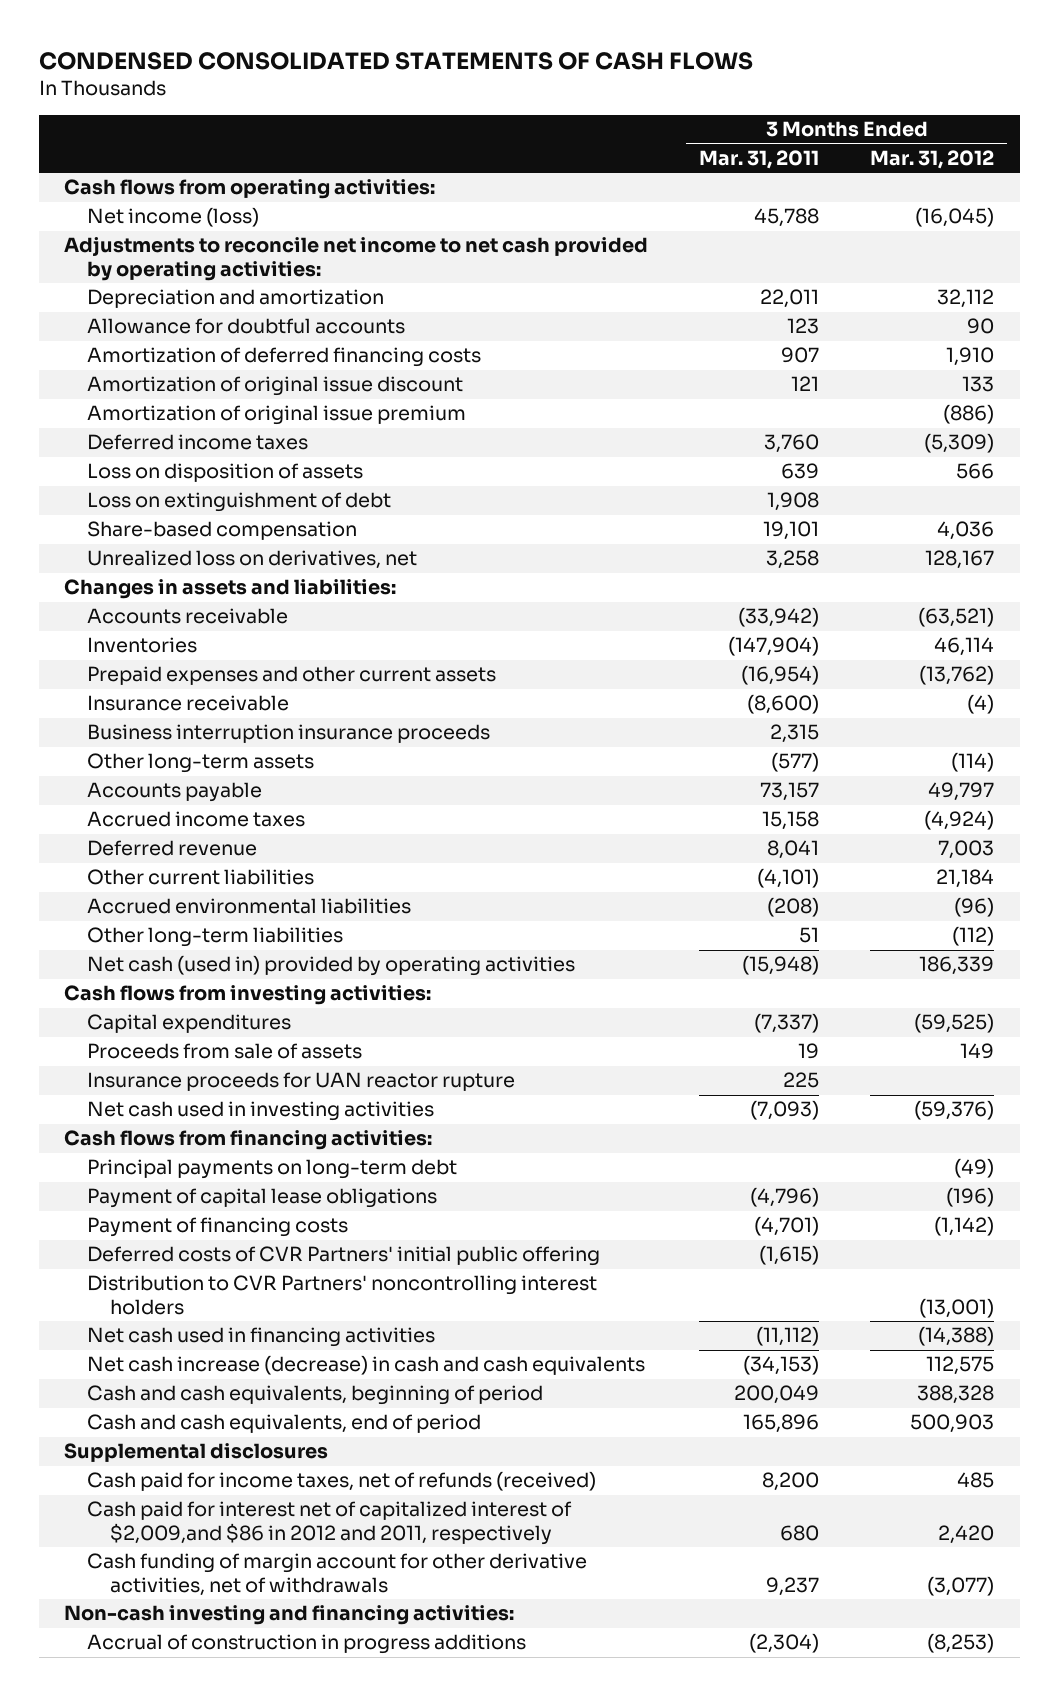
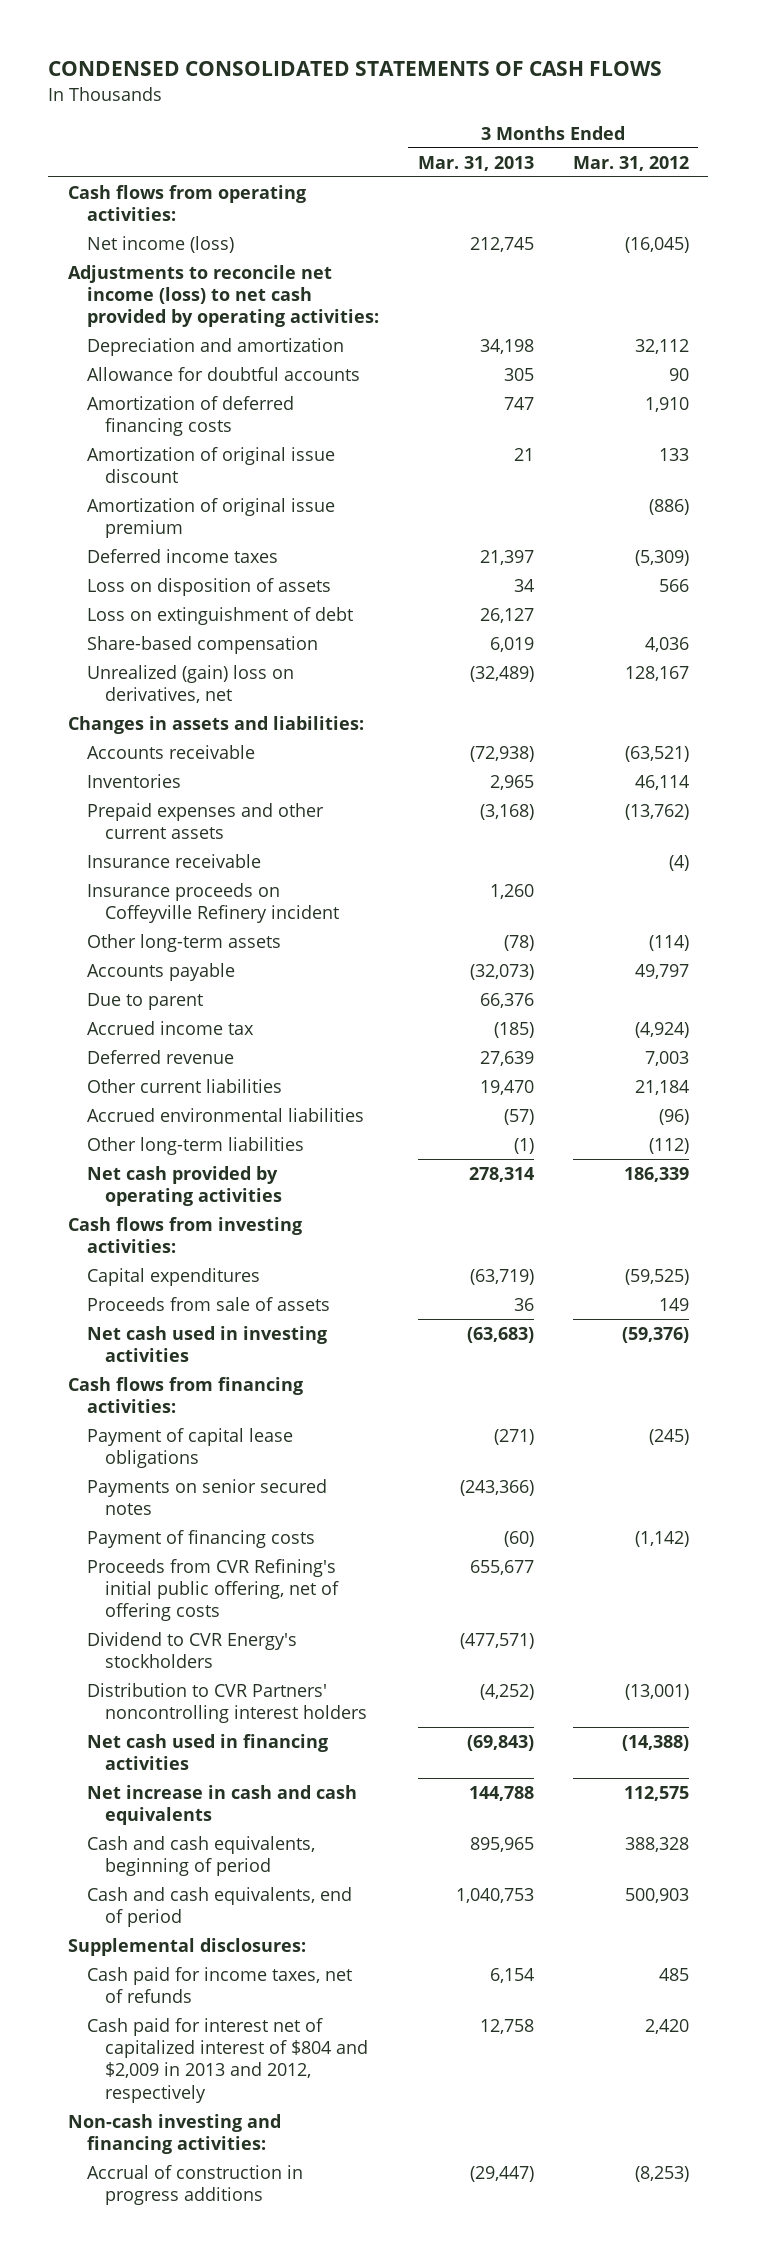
[699,149,820,169] Mar. 31, 2011 -> none
none -> [417,155,534,171] Mar. 31, 2013
[64,236,649,282] Adjustments to reconcile net income to net cash provided by operating activities: -> [67,264,379,328] Adjustments to reconcile net income (loss) to net cash provided by operating activities:
[87,550,418,570] Unrealized loss on derivatives, net -> [86,664,294,704] Unrealized (gain) loss on derivatives, net
[87,724,491,744] Business interruption insurance proceeds -> none
none -> [86,882,340,924] Insurance proceeds on Coffeyville Refinery incident
none -> [86,992,203,1010] Due to parent
[87,811,306,828] Accrued income taxes -> [86,1020,254,1035] Accrued income tax
[87,955,576,977] Net cash (used in) provided by operating activities -> [86,1165,283,1207] Net cash provided by operating activities
[87,1072,516,1092] Insurance proceeds for UAN reactor rupture -> none
[87,1159,458,1180] Principal payments on long-term debt -> none
[946,1187,995,1208] (196) -> [648,1428,689,1445] (245)
none -> [86,1478,327,1516] Payments on senior secured notes
[87,1246,601,1267] Deferred costs of CVR Partners' initial public offering -> none
none -> [86,1558,340,1622] Proceeds from CVR Refining's initial public offering, net of offering costs
none -> [86,1631,297,1669] Dividend to CVR Energy's stockholders
[87,1355,646,1376] Net cash increase (decrease) in cash and cash equivalents -> [86,1784,357,1826] Net increase in cash and cash equivalents
[87,1553,588,1597] Cash funding of margin account for other derivative activities, net of withdrawals -> none
[64,1443,329,1463] Supplemental disclosures -> [67,1937,306,1956] Supplemental disclosures:
[87,1471,597,1492] Cash paid for income taxes, net of refunds (received) -> [86,1966,352,2004] Cash paid for income taxes, net of refunds
[87,1501,573,1546] Cash paid for interest net of capitalized interest of $2,009,and $86 in 2012 and 2011, respectively -> [86,2017,369,2103] Cash paid for interest net of capitalized interest of $804 and $2,009 in 2013 and 2012, respectively

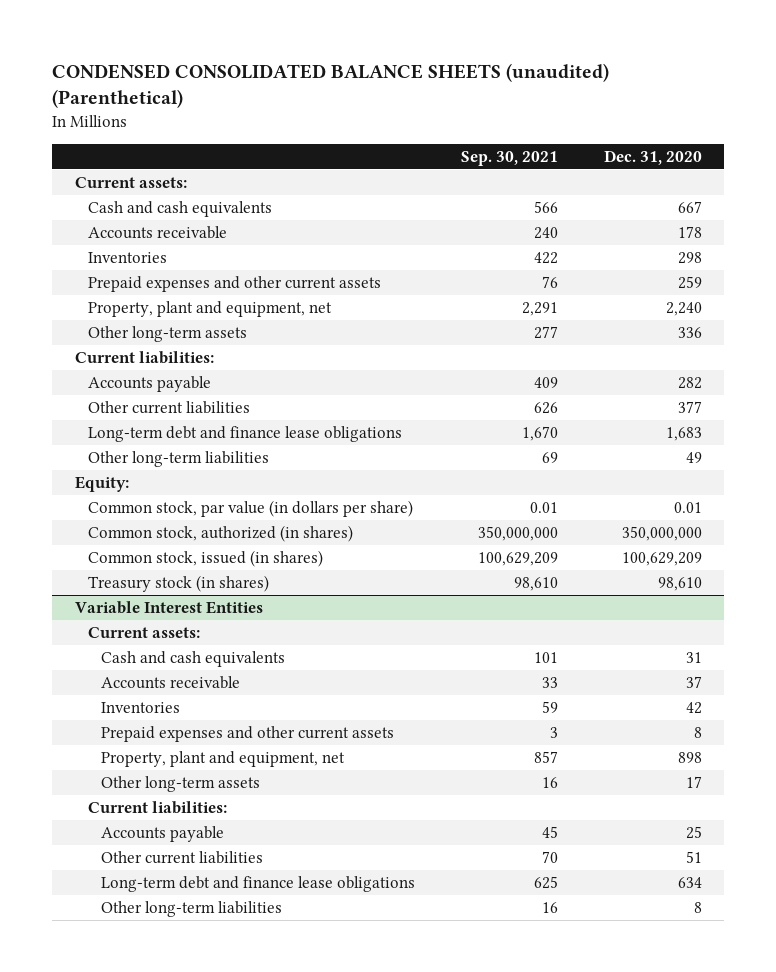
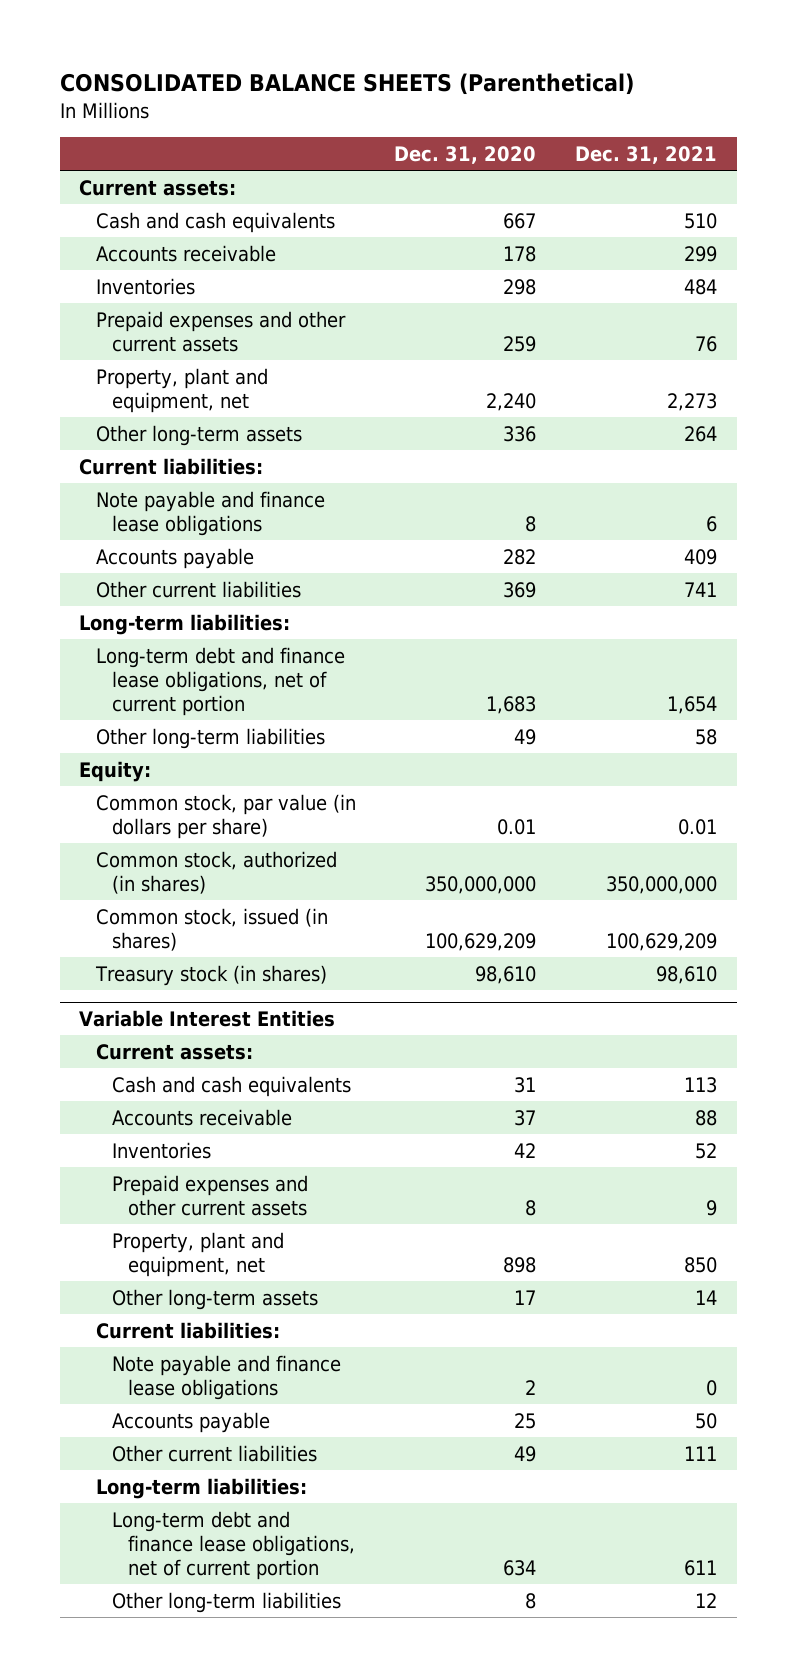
[51,63,609,109] CONDENSED CONSOLIDATED BALANCE SHEETS (unaudited) (Parenthetical) -> [59,72,634,95] CONSOLIDATED BALANCE SHEETS (Parenthetical)
[460,150,558,166] Sep. 30, 2021 -> none
none -> [575,146,718,165] Dec. 31, 2021
none -> [95,490,325,536] Note payable and finance lease obligations
[677,400,702,413] 377 -> [503,581,537,598] 369
none -> [79,613,291,635] Long-term liabilities:
[87,425,402,442] Long-term debt and finance lease obligations -> [95,646,345,717] Long-term debt and finance lease obligations, net of current portion
none -> [111,1354,341,1400] Note payable and finance lease obligations
[685,850,702,863] 51 -> [514,1445,537,1462] 49
none -> [95,1477,307,1499] Long-term liabilities:
[101,875,416,892] Long-term debt and finance lease obligations -> [111,1510,356,1581] Long-term debt and finance lease obligations, net of current portion

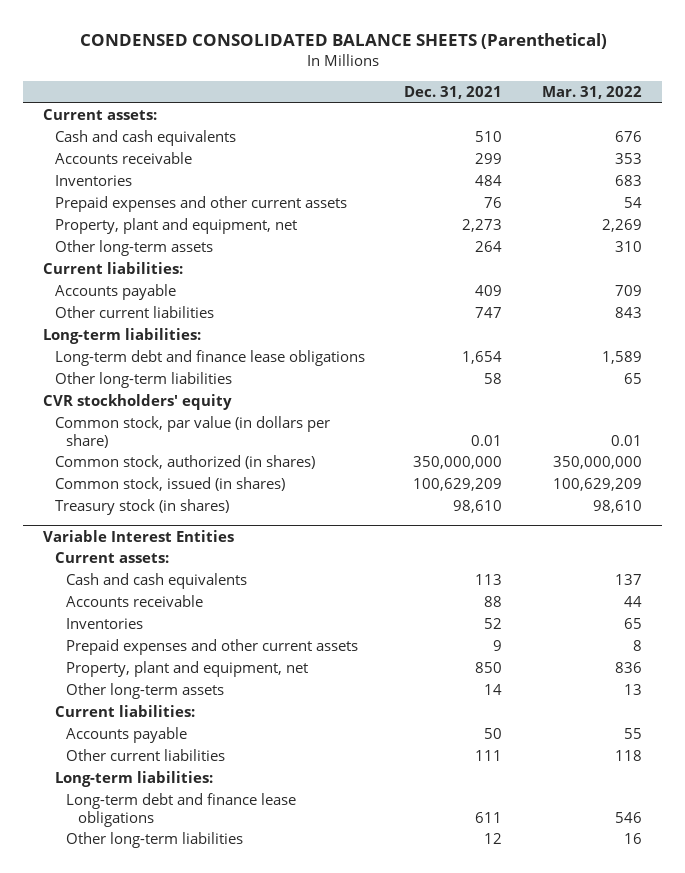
[59,72,634,95] CONSOLIDATED BALANCE SHEETS (Parenthetical) -> [79,33,607,50] CONDENSED CONSOLIDATED BALANCE SHEETS (Parenthetical)
[394,146,537,165] Dec. 31, 2020 -> none
none -> [541,86,642,100] Mar. 31, 2022
[95,490,325,536] Note payable and finance lease obligations -> none
[684,581,718,597] 741 -> [475,307,503,319] 747
[95,646,345,717] Long-term debt and finance lease obligations, net of current portion -> [54,350,365,367] Long-term debt and finance lease obligations
[79,760,152,782] Equity: -> [43,394,233,411] CVR stockholders' equity
[111,1354,341,1400] Note payable and finance lease obligations -> none
[111,1510,356,1581] Long-term debt and finance lease obligations, net of current portion -> [66,793,297,827] Long-term debt and finance lease obligations

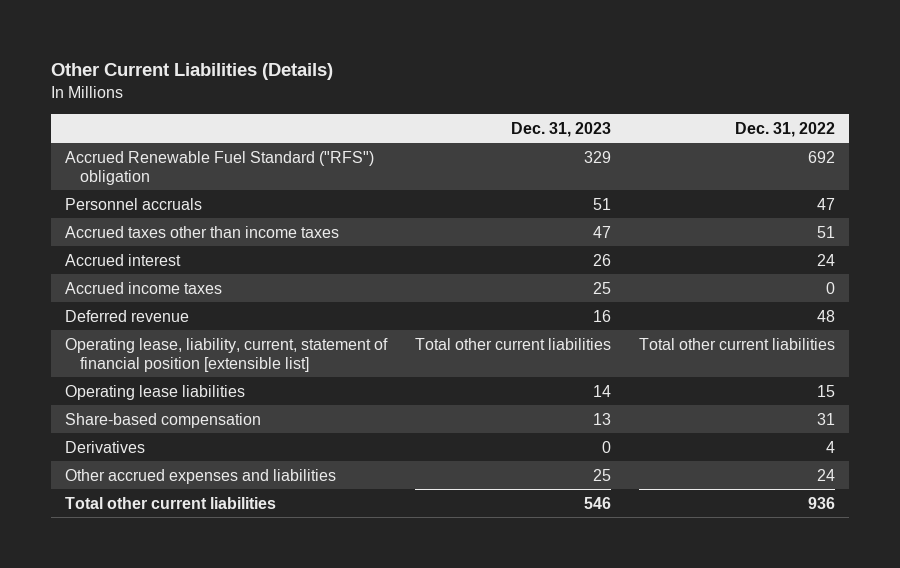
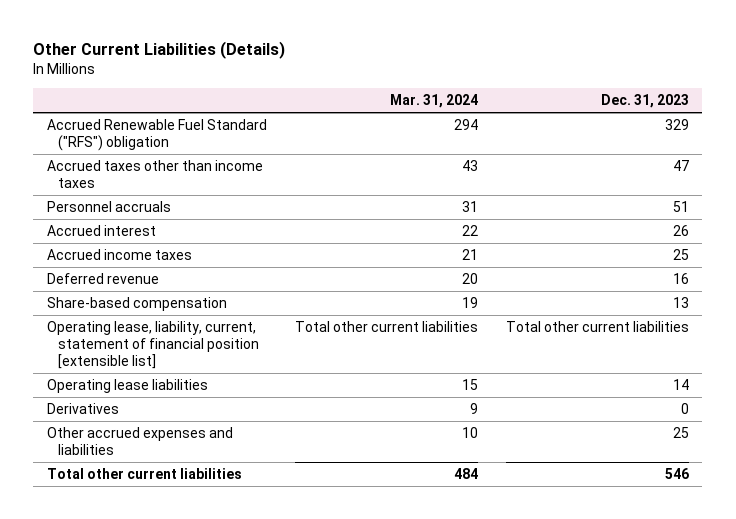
[734,121,835,137] Dec. 31, 2022 -> none
none -> [389,94,478,109] Mar. 31, 2024
[65,197,203,210] Personnel accruals -> [47,201,172,213] Personnel accruals
[65,412,262,428] Share-based compensation -> [47,297,228,312] Share-based compensation

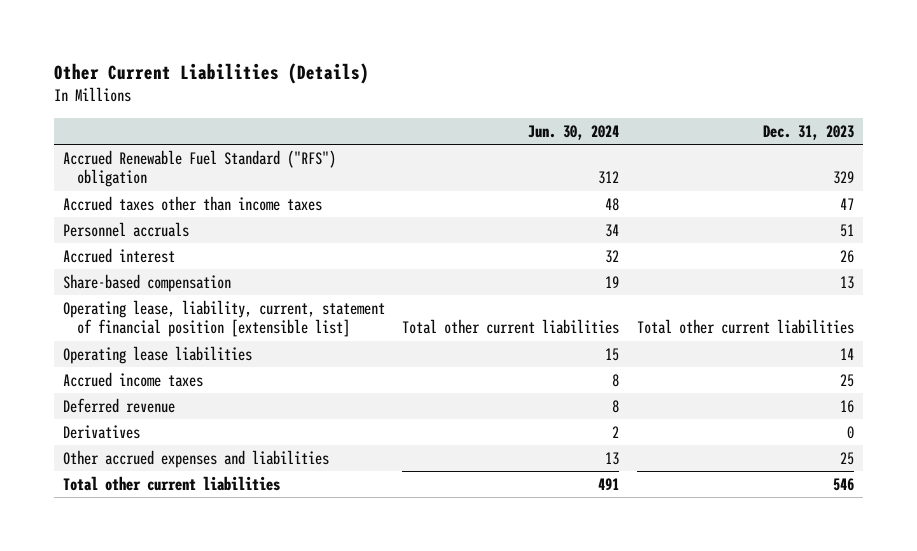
[389,94,478,109] Mar. 31, 2024 -> none
none -> [528,124,620,140] Jun. 30, 2024
[47,249,193,261] Accrued income taxes -> [62,371,203,387] Accrued income taxes
[47,273,160,285] Deferred revenue -> [62,397,175,413] Deferred revenue

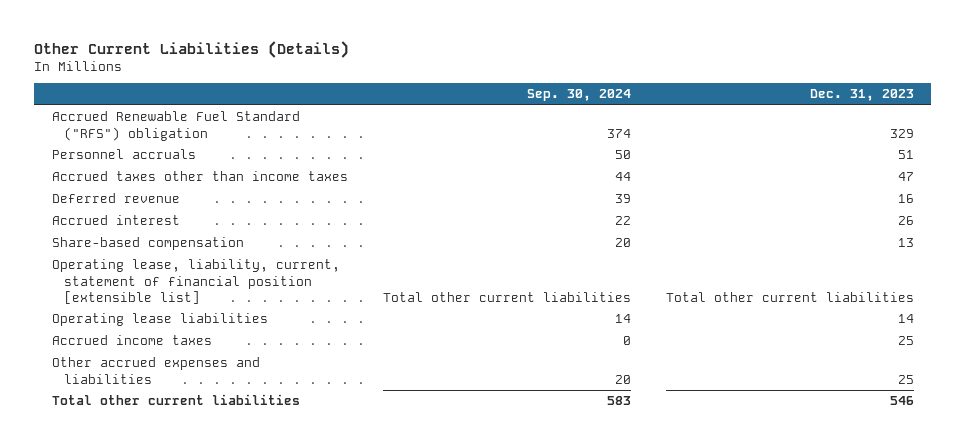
[528,124,620,140] Jun. 30, 2024 -> none
none -> [526,89,631,102] Sep. 30, 2024
[62,195,322,211] Accrued taxes other than income taxes -> [51,171,348,182] Accrued taxes other than income taxes
[62,397,175,413] Deferred revenue -> [51,193,180,204] Deferred revenue
[62,424,140,439] Derivatives -> none

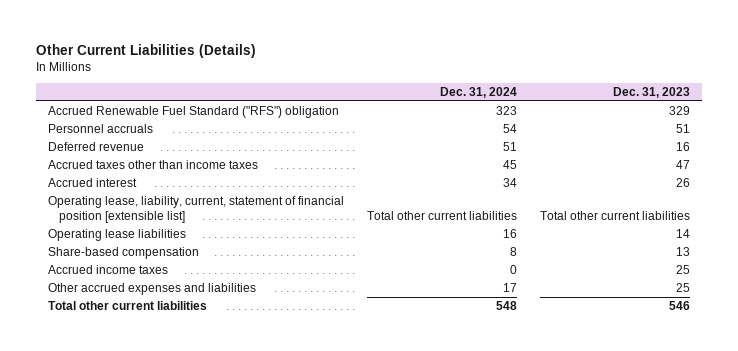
[526,89,631,102] Sep. 30, 2024 -> none
none -> [440,86,518,98] Dec. 31, 2024
[51,171,348,182] Accrued taxes other than income taxes -> [47,160,258,170] Accrued taxes other than income taxes
[51,237,244,251] Share-based compensation -> [47,247,199,260] Share-based compensation

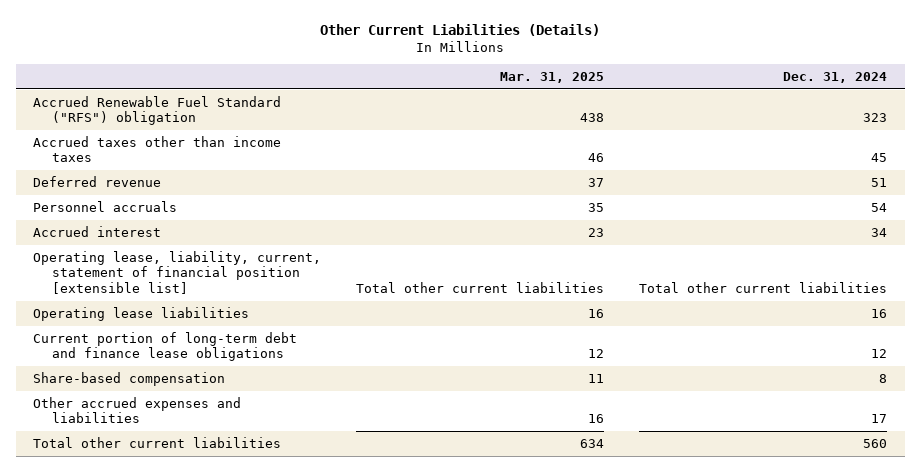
[613,86,691,98] Dec. 31, 2023 -> none
none -> [500,71,605,83] Mar. 31, 2025
[47,142,144,152] Deferred revenue -> [33,175,162,187] Deferred revenue
[47,124,153,134] Personnel accruals -> [33,200,178,212] Personnel accruals
none -> [33,331,298,362] Current portion of long-term debt and finance lease obligations
[47,265,168,275] Accrued income taxes -> none
[496,301,518,311] 548 -> [863,438,888,448] 560

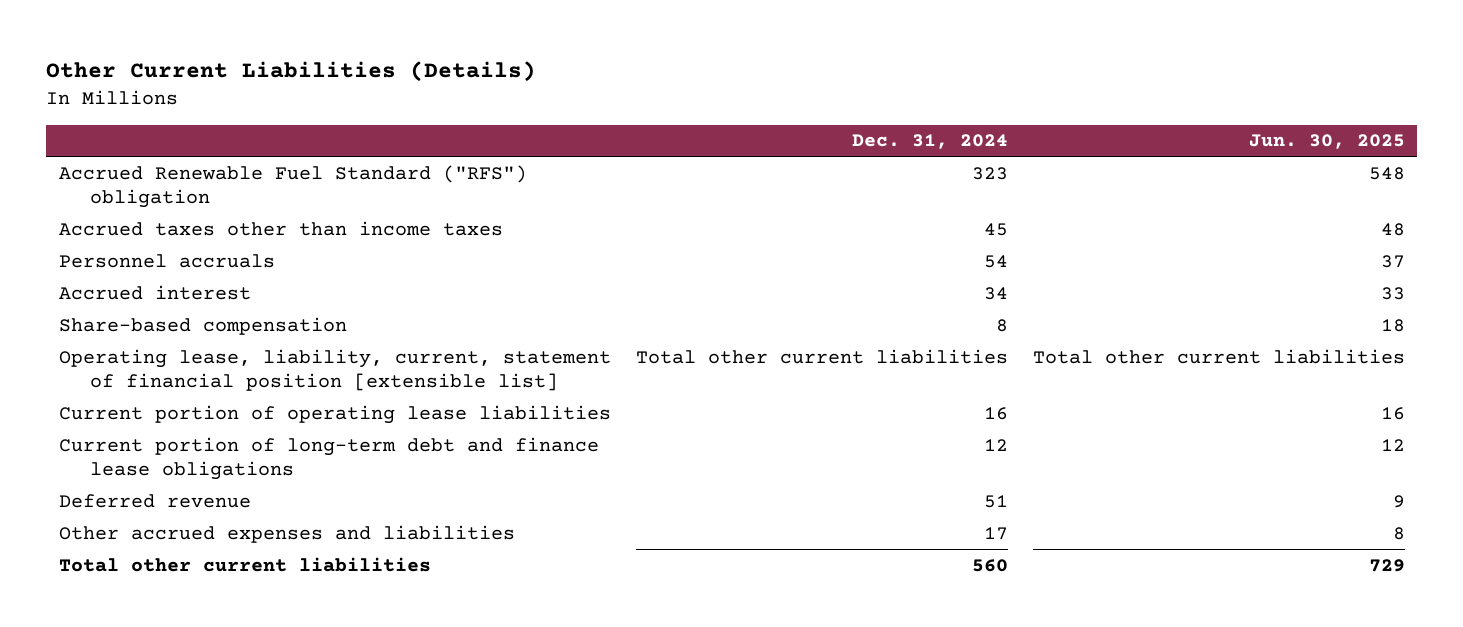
[500,71,605,83] Mar. 31, 2025 -> none
none -> [1248,134,1405,150] Jun. 30, 2025
[33,371,226,386] Share-based compensation -> [58,316,347,335] Share-based compensation
[33,306,250,321] Operating lease liabilities -> [58,404,611,424] Current portion of operating lease liabilities
[33,175,162,187] Deferred revenue -> [58,493,251,508] Deferred revenue

